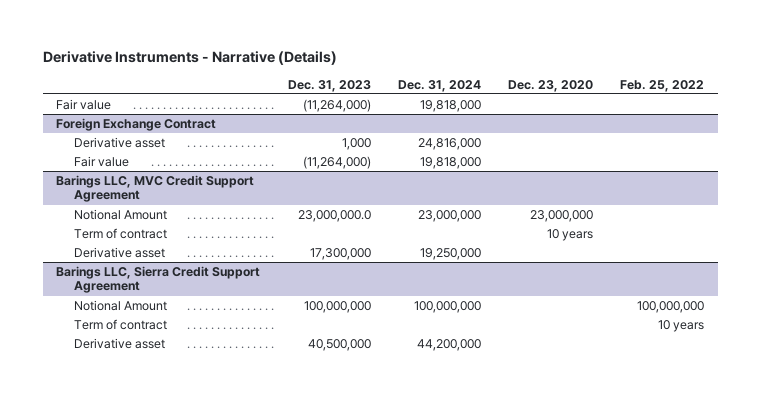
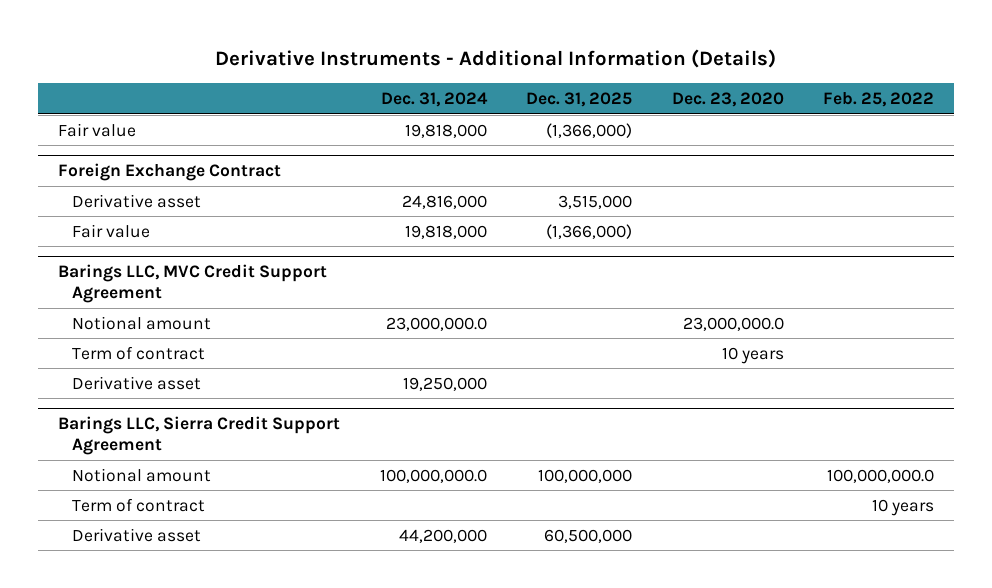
[42,51,337,66] Derivative Instruments - Narrative (Details) -> [215,49,777,69] Derivative Instruments - Additional Information (Details)
[287,79,371,92] Dec. 31, 2023 -> none
none -> [526,91,633,107] Dec. 31, 2025
[73,209,167,221] Notional Amount -> [72,315,212,330] Notional amount
[417,210,481,223] 23,000,000 -> [385,316,487,331] 23,000,000.0
[530,210,594,223] 23,000,000 -> [682,316,784,331] 23,000,000.0
[73,300,167,312] Notional Amount -> [72,467,212,482] Notional amount
[413,301,481,314] 100,000,000 -> [379,468,487,483] 100,000,000.0
[637,301,705,314] 100,000,000 -> [827,468,935,483] 100,000,000.0

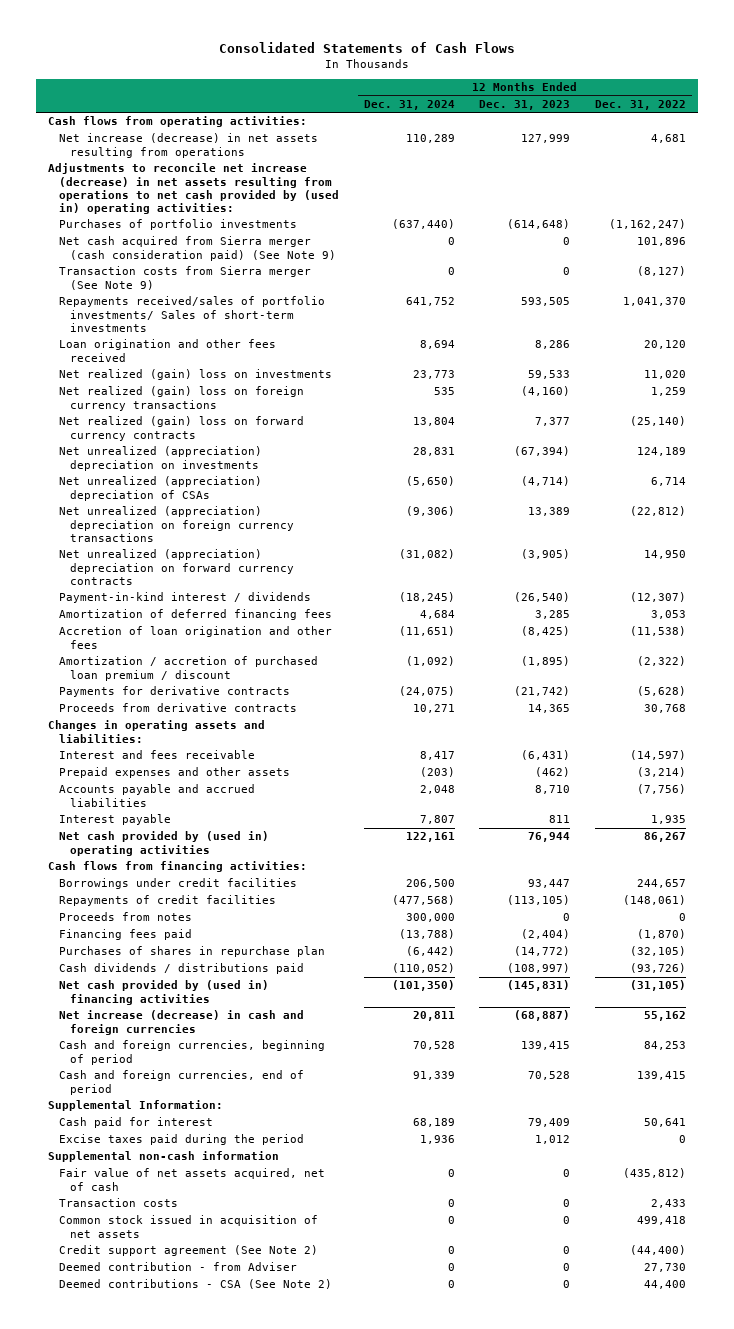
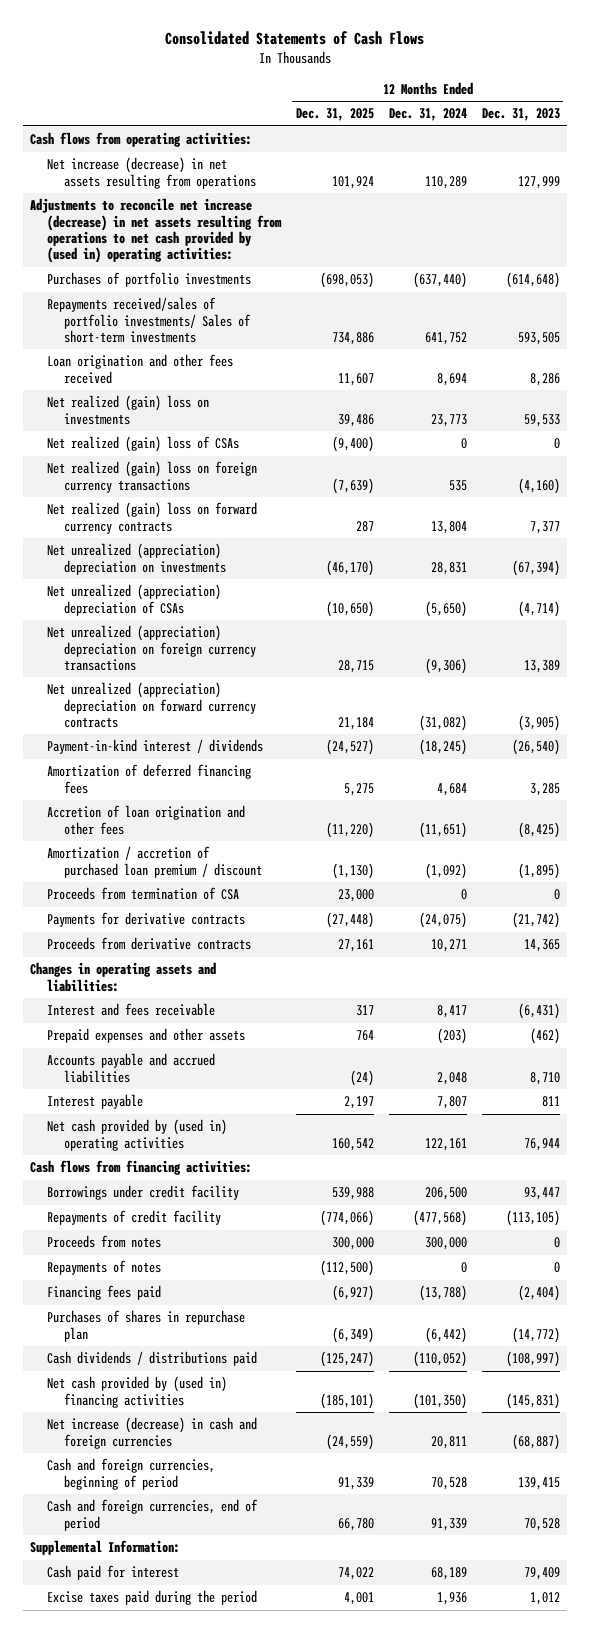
[594,99,686,110] Dec. 31, 2022 -> none
none -> [296,108,375,122] Dec. 31, 2025
[59,236,337,261] Net cash acquired from Sierra merger (cash consideration paid) (See Note 9) -> none
[59,266,312,290] Transaction costs from Sierra merger (See Note 9) -> none
none -> [47,436,240,453] Net realized (gain) loss of CSAs
none -> [47,887,240,901] Proceeds from termination of CSA
[59,878,298,890] Borrowings under credit facilities -> [47,1185,240,1201] Borrowings under credit facility
[59,895,277,907] Repayments of credit facilities -> [47,1210,222,1226] Repayments of credit facility
none -> [47,1260,162,1276] Repayments of notes
[48,1151,280,1163] Supplemental non-cash information -> none
[59,1168,326,1191] Fair value of net assets acquired, net of cash -> none
[59,1198,179,1208] Transaction costs -> none
[59,1215,319,1238] Common stock issued in acquisition of net assets -> none
[59,1245,319,1257] Credit support agreement (See Note 2) -> none
[59,1262,298,1272] Deemed contribution - from Adviser -> none
[59,1279,333,1290] Deemed contributions - CSA (See Note 2) -> none

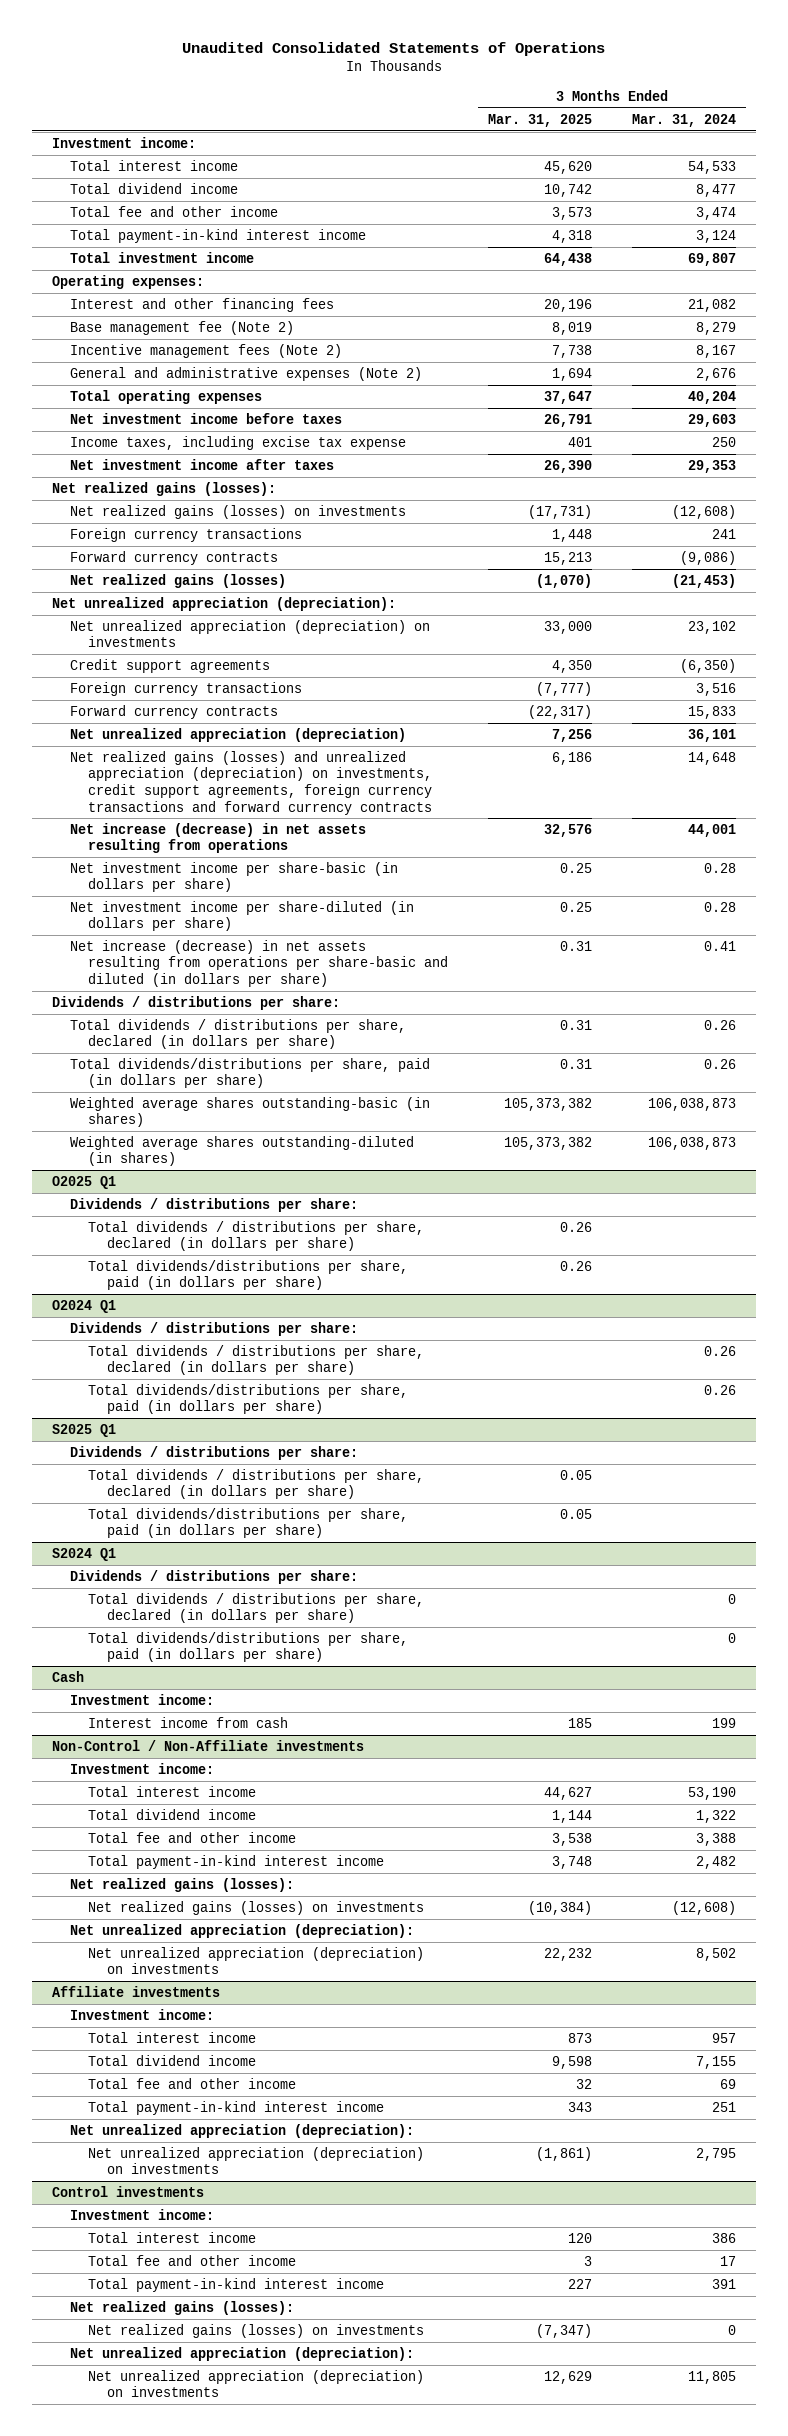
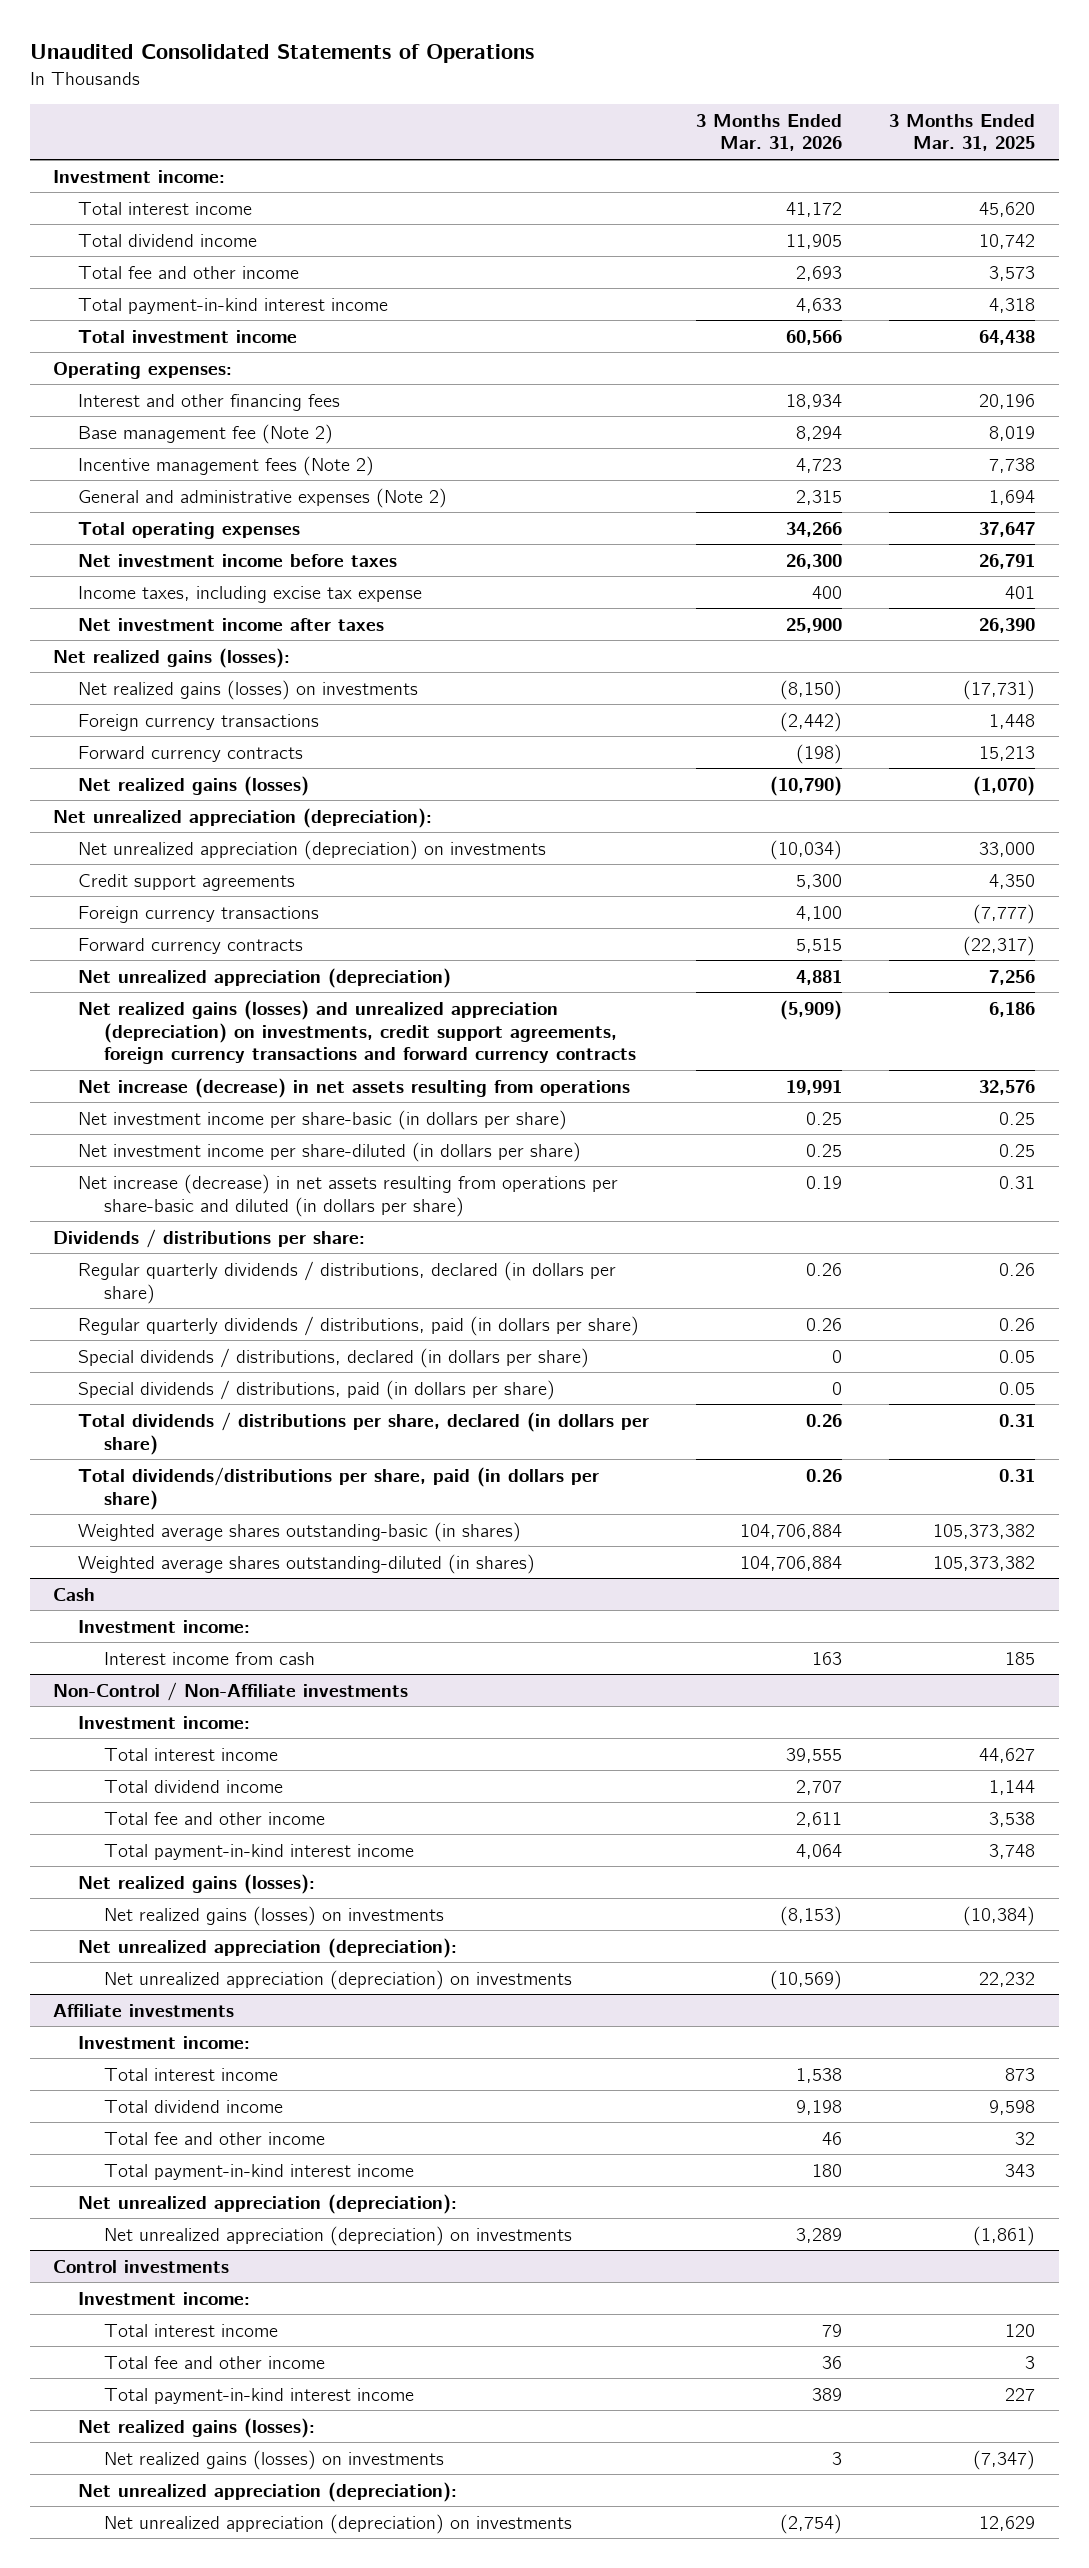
[632,113,737,127] Mar. 31, 2024 -> none
none -> [696,113,843,152] 3 Months Ended Mar. 31, 2026
none -> [78,1260,617,1304] Regular quarterly dividends / distributions, declared (in dollars per share)
none -> [78,1315,640,1336] Regular quarterly dividends / distributions, paid (in dollars per share)
none -> [78,1347,590,1368] Special dividends / distributions, declared (in dollars per share)
none -> [78,1379,556,1400] Special dividends / distributions, paid (in dollars per share)
[51,1175,116,1189] O2025 Q1 -> none
[70,1197,359,1212] Dividends / distributions per share: -> none
[88,1220,425,1252] Total dividends / distributions per share, declared (in dollars per share) -> none
[88,1259,409,1291] Total dividends/distributions per share, paid (in dollars per share) -> none
[51,1299,116,1313] O2024 Q1 -> none
[70,1321,359,1336] Dividends / distributions per share: -> none
[88,1344,425,1376] Total dividends / distributions per share, declared (in dollars per share) -> none
[88,1383,409,1415] Total dividends/distributions per share, paid (in dollars per share) -> none
[51,1423,116,1437] S2025 Q1 -> none
[70,1445,359,1460] Dividends / distributions per share: -> none
[88,1468,425,1500] Total dividends / distributions per share, declared (in dollars per share) -> none
[88,1507,409,1539] Total dividends/distributions per share, paid (in dollars per share) -> none
[51,1547,116,1561] S2024 Q1 -> none
[70,1569,359,1584] Dividends / distributions per share: -> none
[88,1592,425,1624] Total dividends / distributions per share, declared (in dollars per share) -> none
[88,1631,409,1663] Total dividends/distributions per share, paid (in dollars per share) -> none

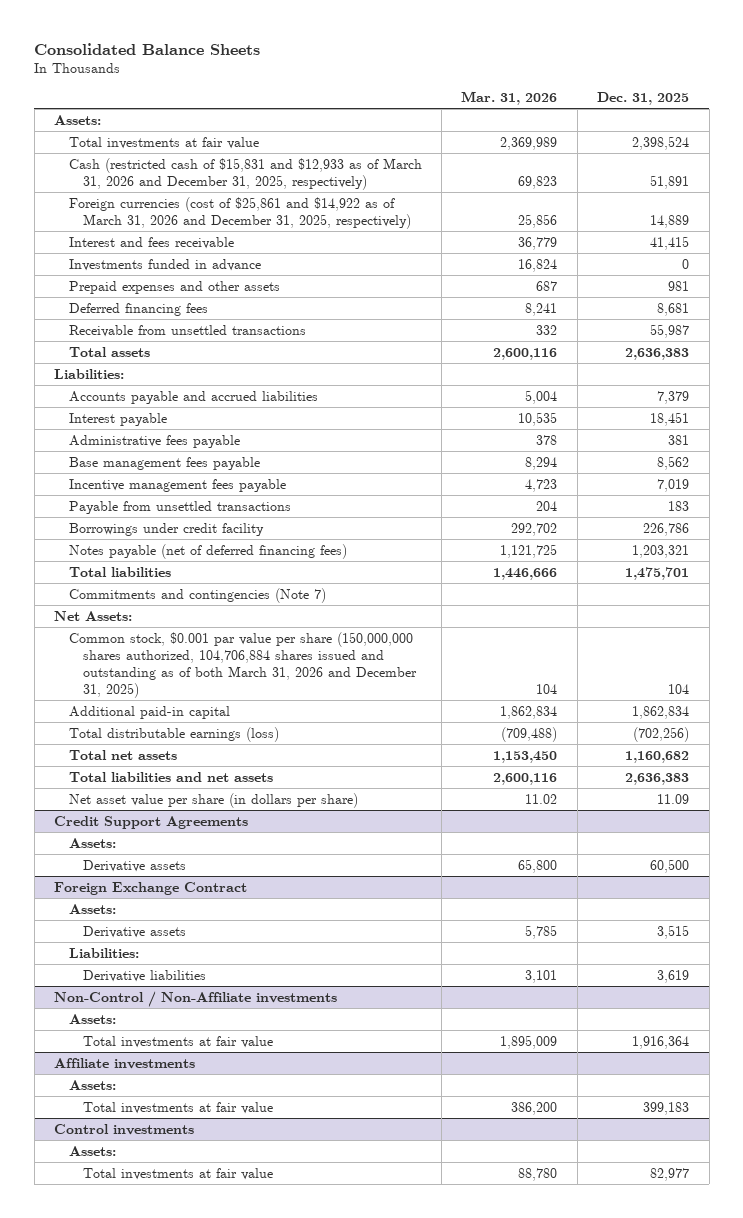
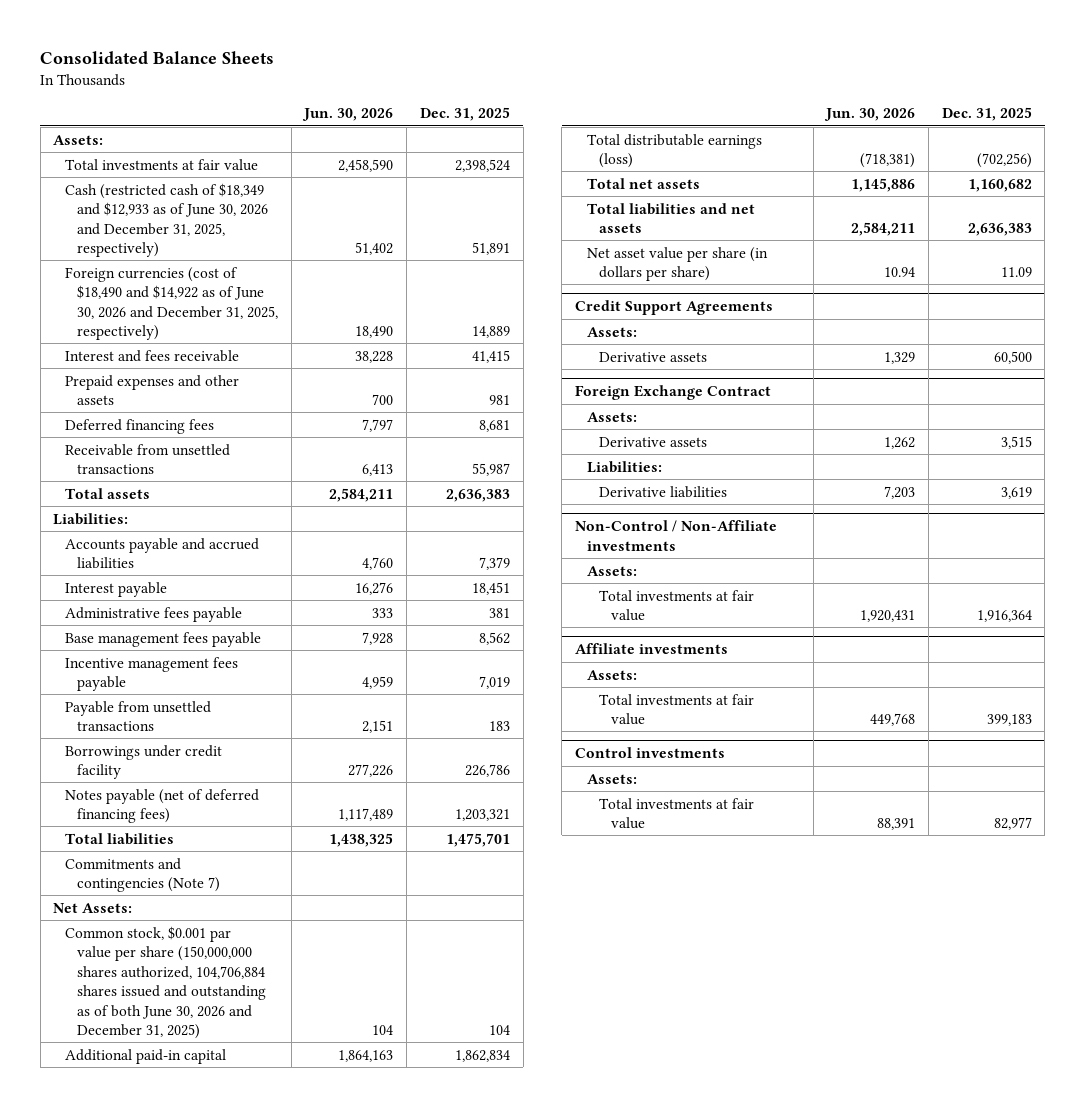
[461,90,558,105] Mar. 31, 2026 -> none
none -> [302,108,394,122] Jun. 30, 2026
[68,157,422,190] Cash (restricted cash of $15,831 and $12,933 as of March 31, 2026 and December 31, 2025, respectively) -> [65,182,269,258] Cash (restricted cash of $18,349 and $12,933 as of June 30, 2026 and December 31, 2025, respectively)
[68,196,412,229] Foreign currencies (cost of $25,861 and $14,922 as of March 31, 2026 and December 31, 2025, respectively) -> [65,266,279,341] Foreign currencies (cost of $18,490 and $14,922 as of June 30, 2026 and December 31, 2025, respectively)
[68,258,261,271] Investments funded in advance -> none
[68,631,418,699] Common stock, $0.001 par value per share (150,000,000 shares authorized, 104,706,884 shares issued and outstanding as of both March 31, 2026 and December 31, 2025) -> [65,925,267,1040] Common stock, $0.001 par value per share (150,000,000 shares authorized, 104,706,884 shares issued and outstanding as of both June 30, 2026 and December 31, 2025)

